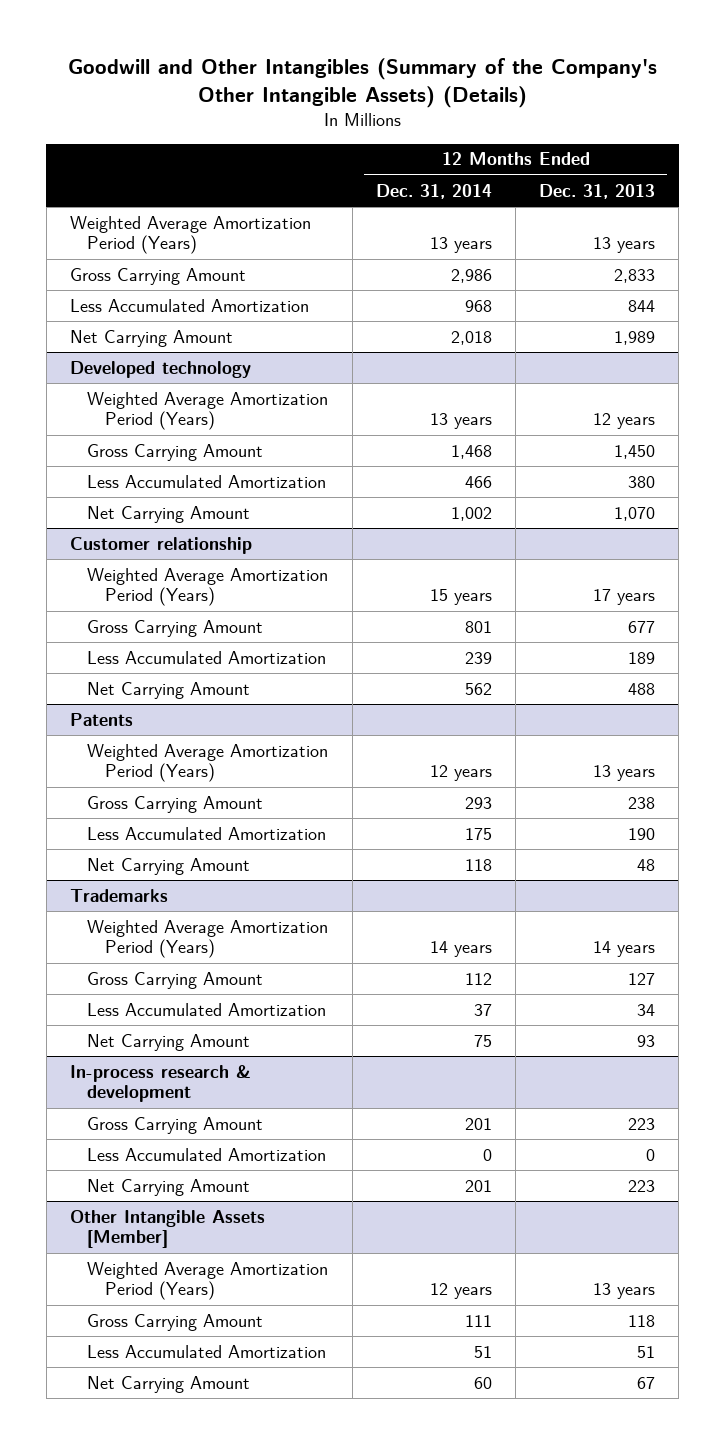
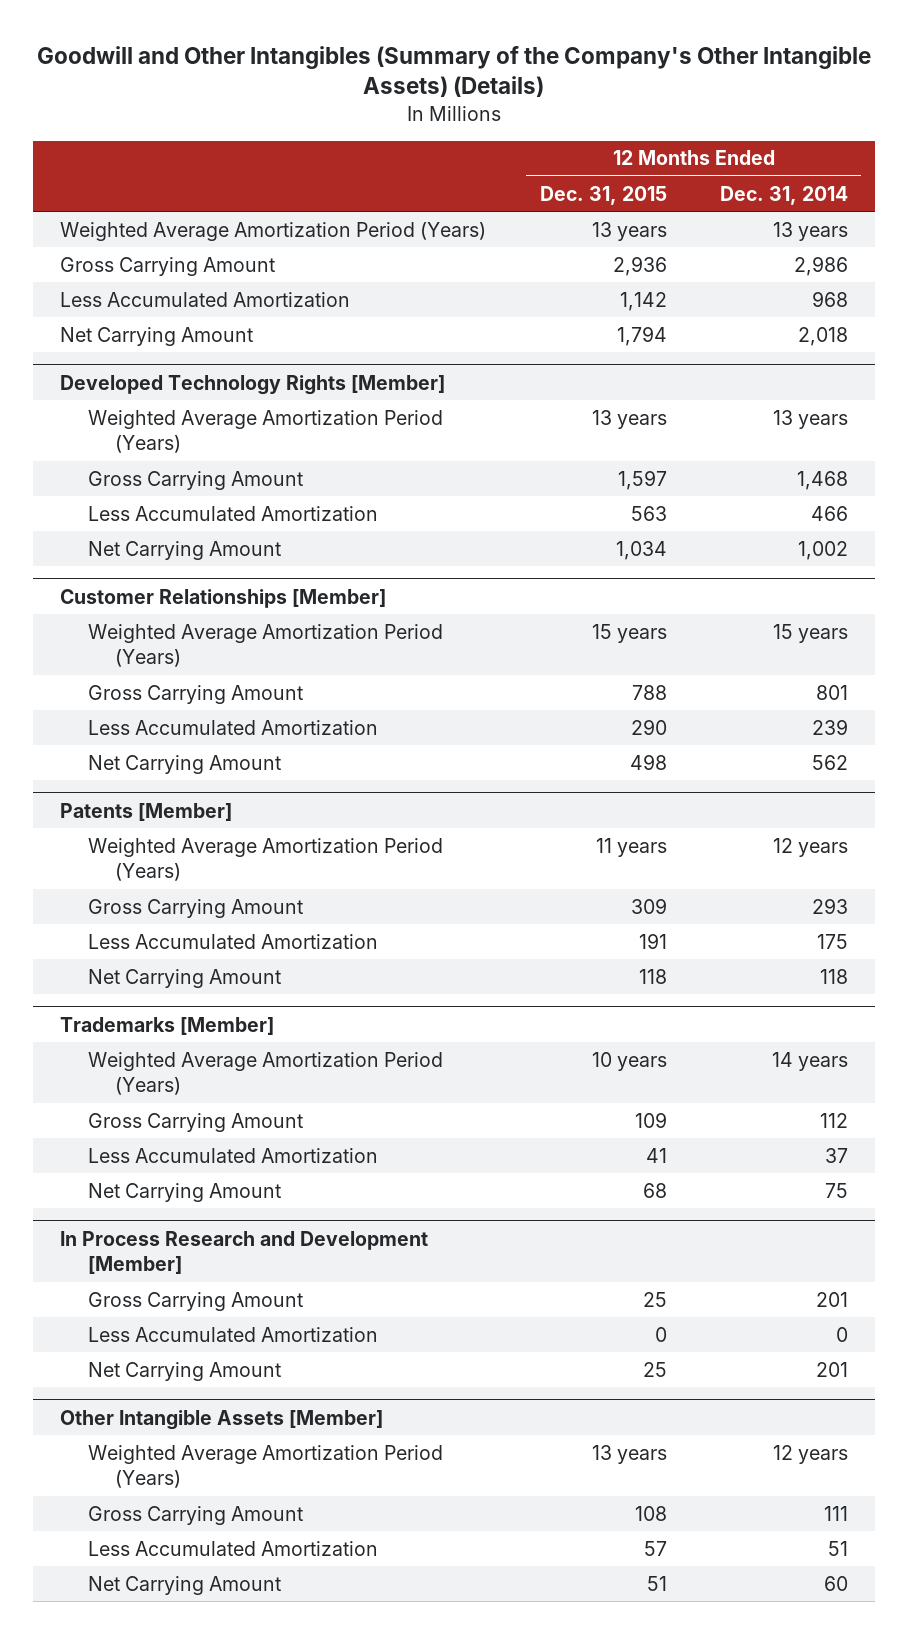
[539,183,656,199] Dec. 31, 2013 -> none
none -> [539,185,667,205] Dec. 31, 2015
[70,360,252,378] Developed technology -> [60,374,446,395] Developed Technology Rights [Member]
[70,536,253,554] Customer relationship -> [60,588,387,608] Customer Relationships [Member]
[70,712,134,726] Patents -> [60,802,233,821] Patents [Member]
[70,888,169,902] Trademarks -> [60,1016,275,1035] Trademarks [Member]
[70,1064,252,1103] In-process research & development -> [60,1230,429,1275] In Process Research and Development [Member]

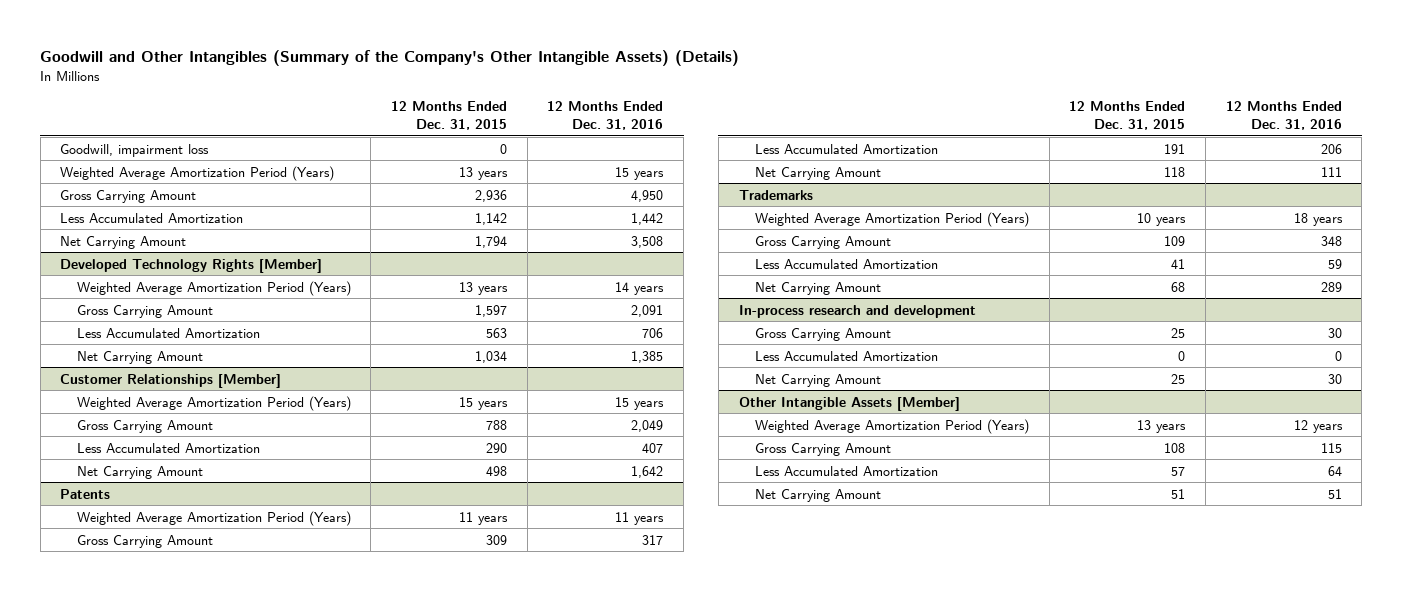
[720,185,849,205] Dec. 31, 2014 -> none
none -> [547,101,664,131] 12 Months Ended Dec. 31, 2016
none -> [60,143,210,157] Goodwill, impairment loss
[60,802,233,821] Patents [Member] -> [60,488,111,499] Patents
[60,1016,275,1035] Trademarks [Member] -> [738,189,813,200] Trademarks
[60,1230,429,1275] In Process Research and Development [Member] -> [738,304,976,318] In-process research and development

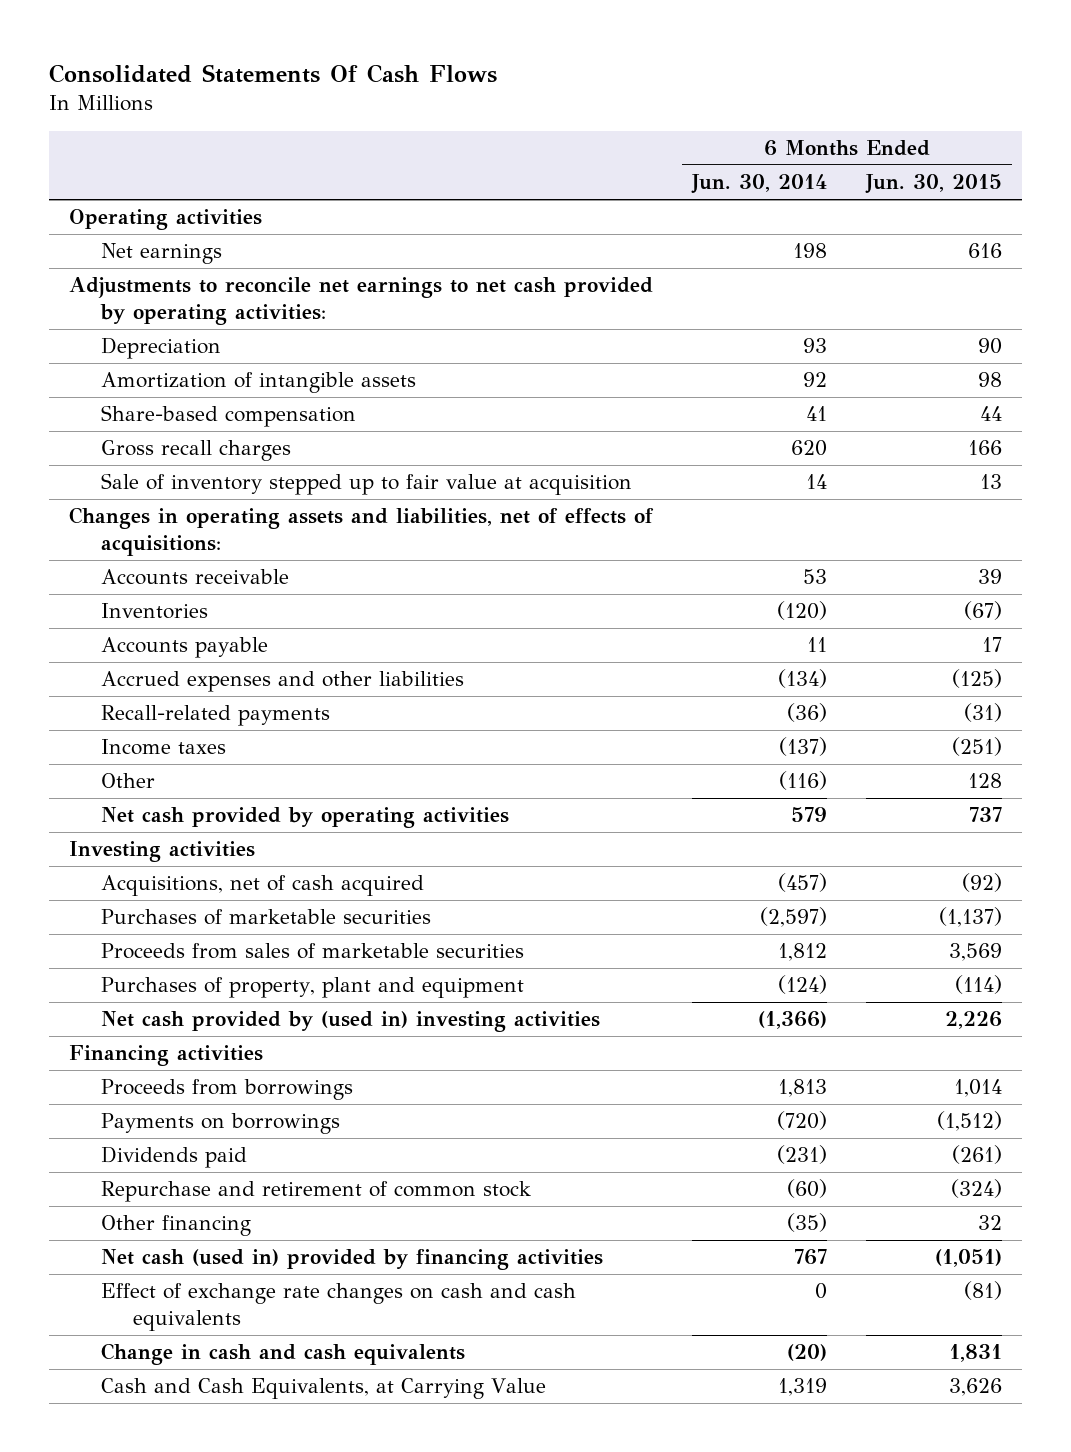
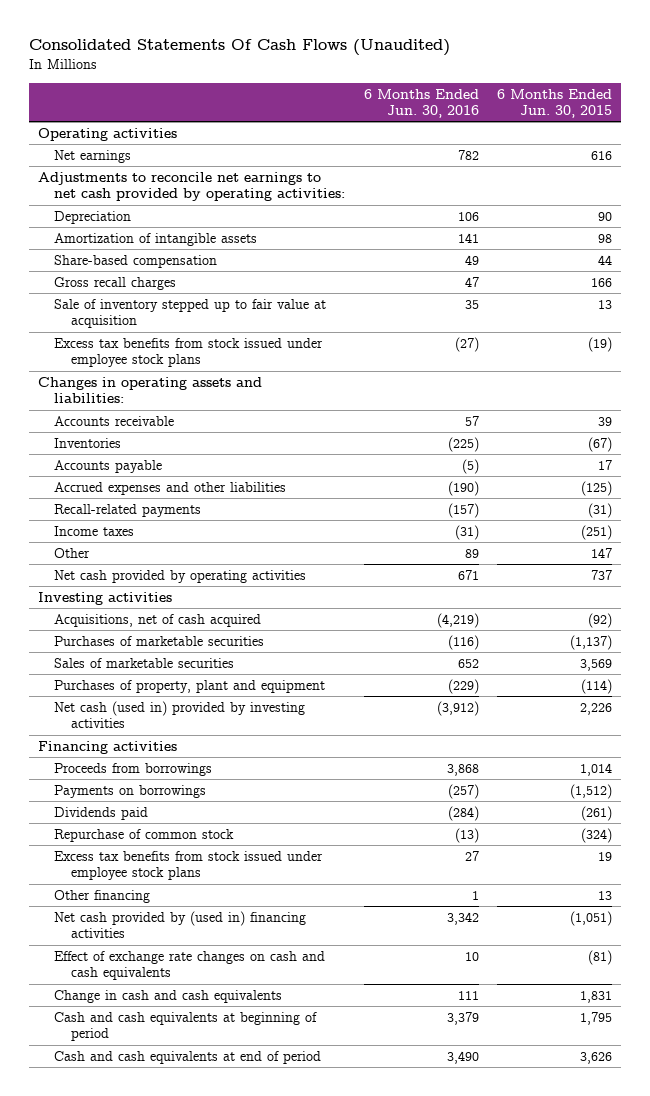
[49,63,498,83] Consolidated Statements Of Cash Flows -> [28,39,450,57] Consolidated Statements Of Cash Flows (Unaudited)
[691,174,828,195] Jun. 30, 2014 -> none
none -> [363,88,479,119] 6 Months Ended Jun. 30, 2016
none -> [54,337,324,368] Excess tax benefits from stock issued under employee stock plans
[68,507,654,556] Changes in operating assets and liabilities, net of effects of acquisitions: -> [38,376,263,404] Changes in operating assets and liabilities:
[968,773,1003,789] 128 -> [591,547,613,558] 147
[101,943,525,960] Proceeds from sales of marketable securities -> [54,657,235,668] Sales of marketable securities
[101,1011,601,1033] Net cash provided by (used in) investing activities -> [54,700,306,729] Net cash (used in) provided by investing activities
[101,1181,532,1203] Repurchase and retirement of common stock -> [54,828,235,842] Repurchase of common stock
none -> [54,850,324,881] Excess tax benefits from stock issued under employee stock plans
[978,1215,1003,1231] 32 -> [598,890,613,900] 13
[101,1249,604,1271] Net cash (used in) provided by financing activities -> [54,910,307,939] Net cash provided by (used in) financing activities
[101,1378,547,1400] Cash and Cash Equivalents, at Carrying Value -> [54,1011,318,1042] Cash and cash equivalents at beginning of period
[949,1378,1003,1397] 3,626 -> [580,1011,613,1025] 1,795
none -> [54,1050,322,1064] Cash and cash equivalents at end of period

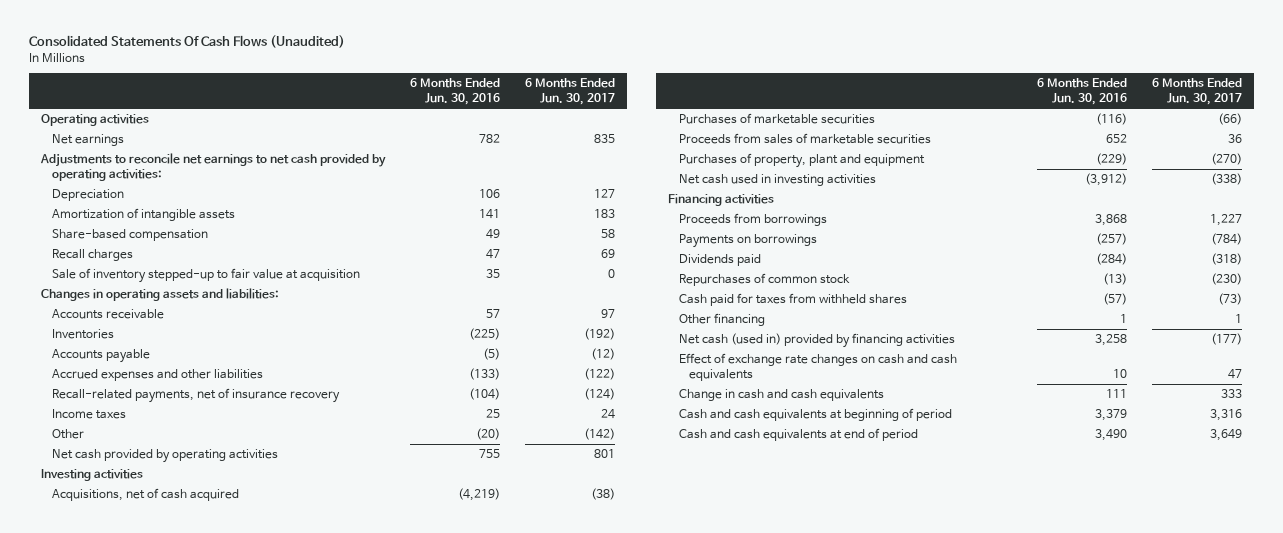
[497,88,613,119] 6 Months Ended Jun. 30, 2015 -> none
none -> [524,78,615,106] 6 Months Ended Jun. 30, 2017
[54,337,324,368] Excess tax benefits from stock issued under employee stock plans -> none
[54,276,177,290] Gross recall charges -> [51,249,133,262] Recall charges
[54,298,327,329] Sale of inventory stepped up to fair value at acquisition -> [51,268,360,284] Sale of inventory stepped-up to fair value at acquisition
[447,480,479,496] (190) -> [468,368,500,381] (133)
[54,503,202,517] Recall-related payments -> [51,388,340,404] Recall-related payments, net of insurance recovery
[447,502,479,518] (157) -> [468,388,500,401] (104)
[454,524,479,540] (31) -> [485,409,500,419] 25
[464,548,479,558] 89 -> [475,428,500,441] (20)
[457,569,479,580] 671 -> [478,449,500,459] 755
[54,657,235,668] Sales of marketable securities -> [678,133,931,145] Proceeds from sales of marketable securities
[54,700,306,729] Net cash (used in) provided by investing activities -> [678,174,876,187] Net cash used in investing activities
[54,850,324,881] Excess tax benefits from stock issued under employee stock plans -> none
[54,828,235,842] Repurchase of common stock -> [678,273,850,287] Repurchases of common stock
none -> [678,293,907,307] Cash paid for taxes from withheld shares
[54,910,307,939] Net cash provided by (used in) financing activities -> [678,333,955,349] Net cash (used in) provided by financing activities
[446,911,479,925] 3,342 -> [1095,334,1128,347] 3,258

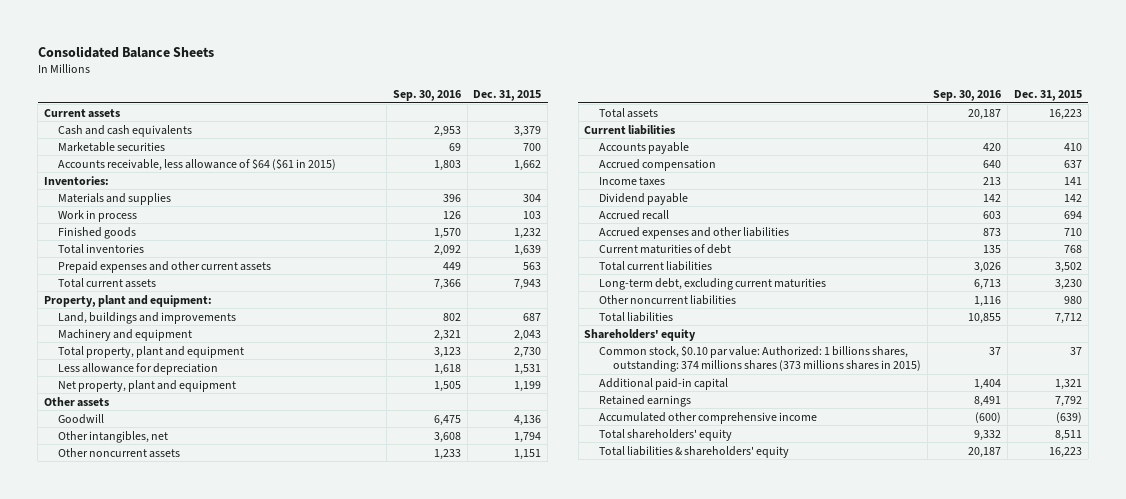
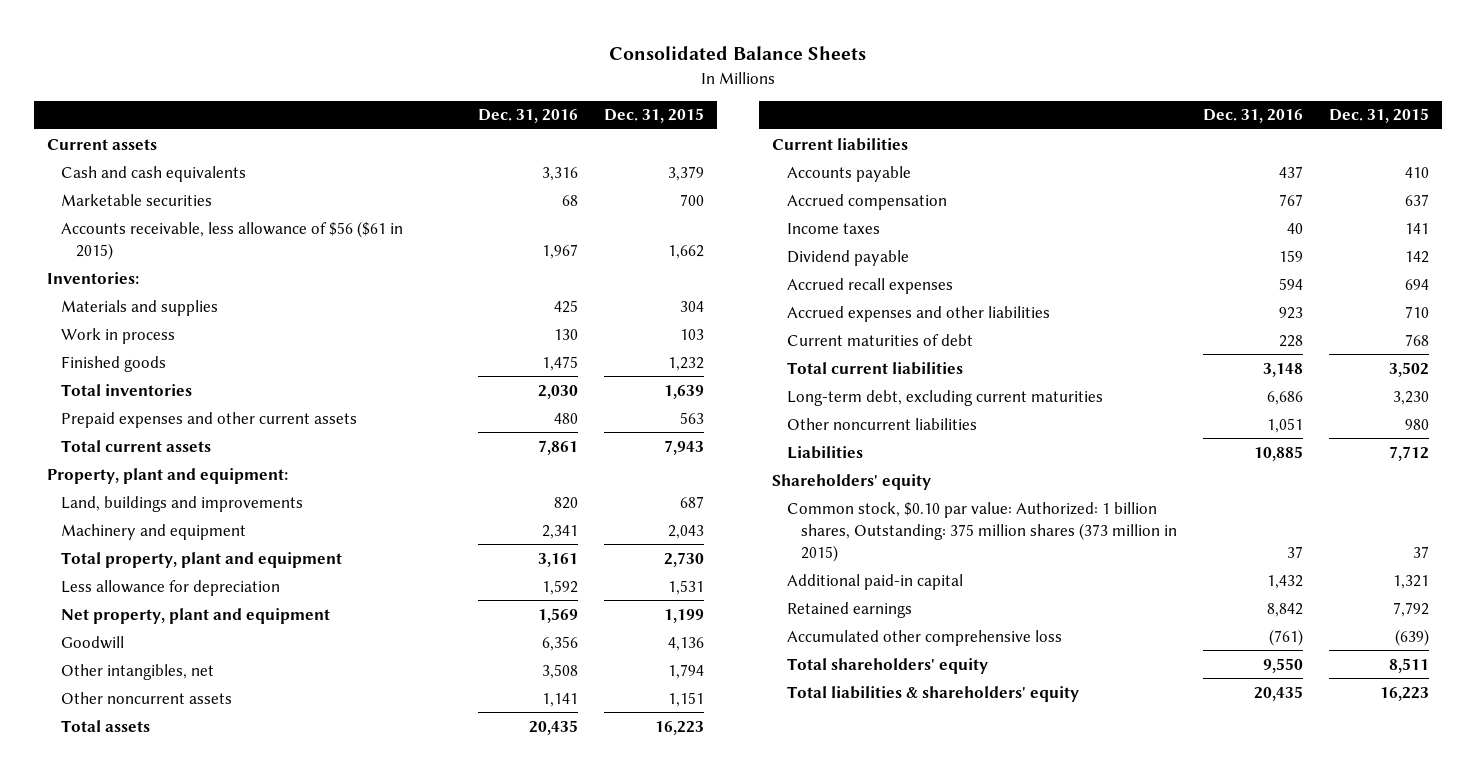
[393,90,462,102] Sep. 30, 2016 -> none
none -> [477,109,578,124] Dec. 31, 2016
[58,158,337,171] Accounts receivable, less allowance of $64 ($61 in 2015) -> [61,220,404,260] Accounts receivable, less allowance of $56 ($61 in 2015)
[43,396,109,407] Other assets -> none
[598,209,669,220] Accrued recall -> [786,277,953,294] Accrued recall expenses
[598,311,673,322] Total liabilities -> [786,445,863,459] Liabilities
[598,345,922,372] Common stock, $0.10 par value: Authorized: 1 billions shares, outstanding: 374 millions shares (373 millions shares in 2015) -> [786,501,1178,562] Common stock, $0.10 par value: Authorized: 1 billion shares, Outstanding: 375 million shares (373 million in 2015)
[598,411,817,424] Accumulated other comprehensive income -> [786,629,1062,646] Accumulated other comprehensive loss

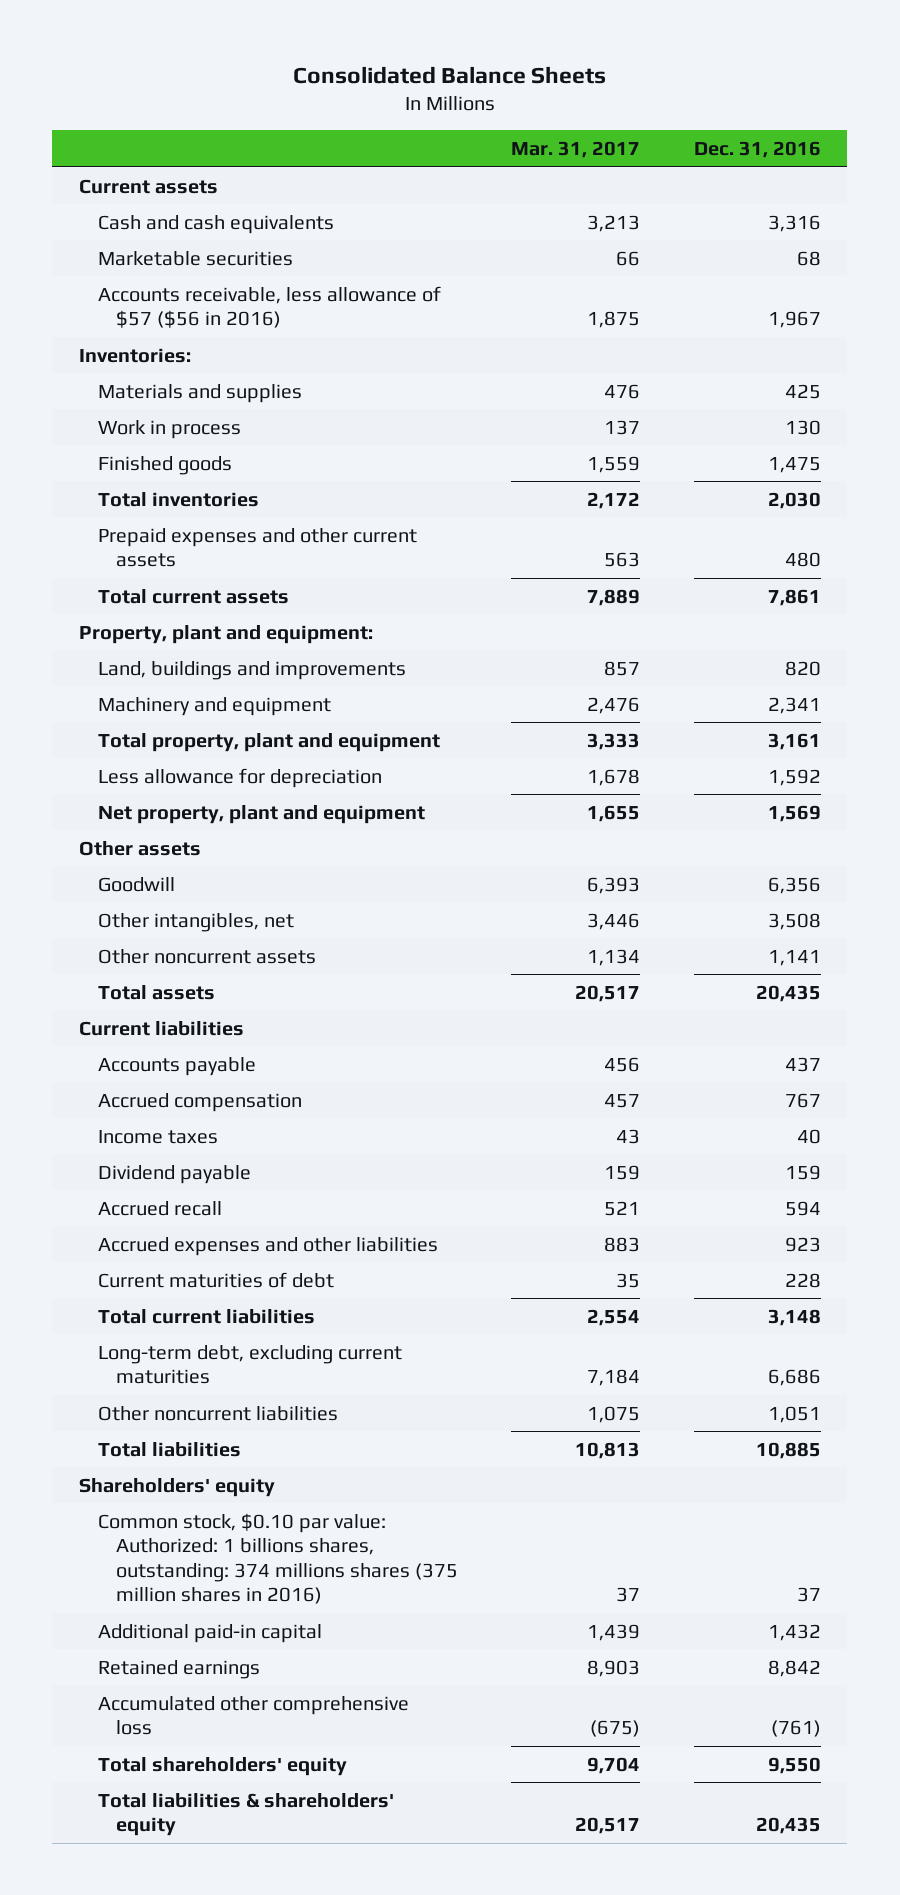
[603,108,704,124] Dec. 31, 2015 -> none
none -> [511,140,641,158] Mar. 31, 2017
[61,220,404,260] Accounts receivable, less allowance of $56 ($61 in 2015) -> [97,285,441,329] Accounts receivable, less allowance of $57 ($56 in 2016)
none -> [79,840,202,856] Other assets
[786,277,953,294] Accrued recall expenses -> [97,1200,222,1216] Accrued recall
[786,445,863,459] Liabilities -> [97,1441,241,1457] Total liabilities
[786,501,1178,562] Common stock, $0.10 par value: Authorized: 1 billion shares, Outstanding: 375 million shares (373 million in 2015) -> [97,1512,459,1605] Common stock, $0.10 par value: Authorized: 1 billions shares, outstanding: 374 millions shares (375 million shares in 2016)

